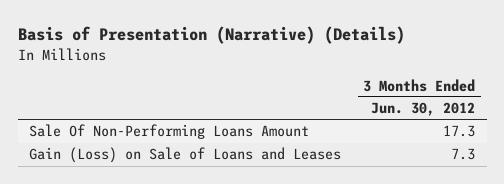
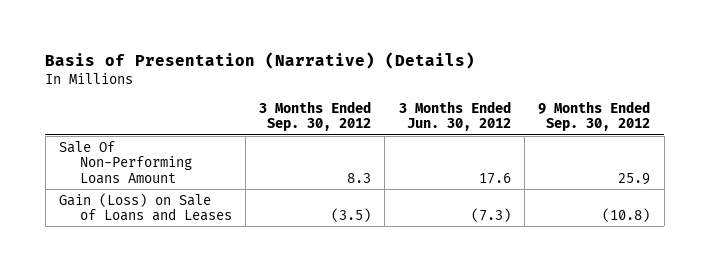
none -> [259,100,372,132] 3 Months Ended Sep. 30, 2012
none -> [538,100,651,132] 9 Months Ended Sep. 30, 2012
[443,125,476,138] 17.3 -> [478,172,511,184] 17.6
[451,148,476,161] 7.3 -> [470,208,511,223] (7.3)

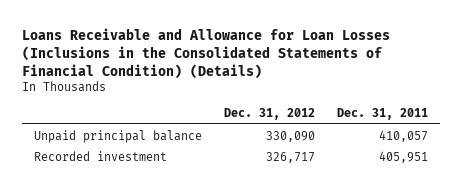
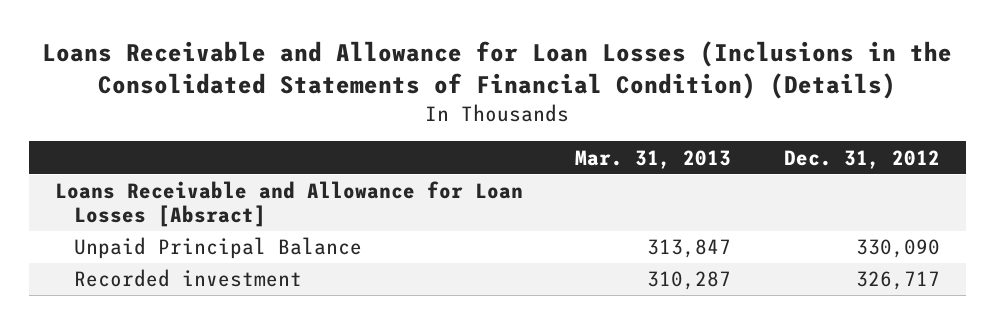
[337,108,429,121] Dec. 31, 2011 -> none
none -> [575,149,732,169] Mar. 31, 2013
none -> [54,181,523,228] Loans Receivable and Allowance for Loan Losses [Absract]
[33,129,202,143] Unpaid principal balance -> [74,237,363,260] Unpaid Principal Balance

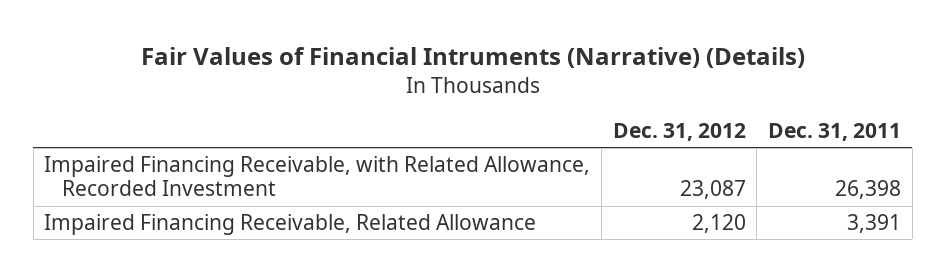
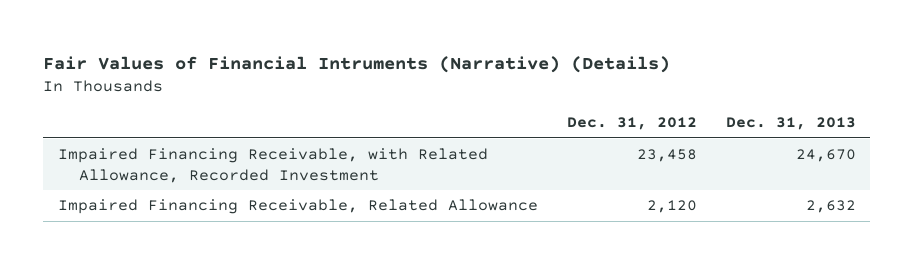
[767,123,901,142] Dec. 31, 2011 -> none
none -> [725,117,856,131] Dec. 31, 2013
[679,180,746,200] 23,087 -> [636,149,697,163] 23,458

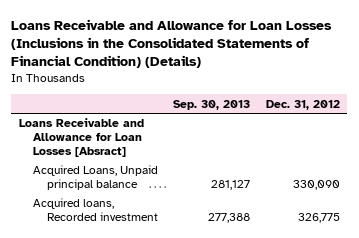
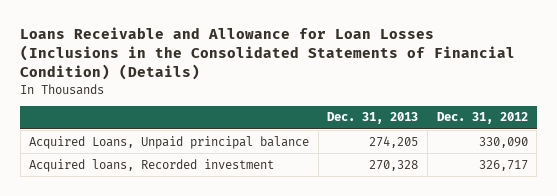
[173,99,251,110] Sep. 30, 2013 -> none
none -> [327,112,419,125] Dec. 31, 2013
[19,118,145,158] Loans Receivable and Allowance for Loan Losses [Absract] -> none
[297,213,340,224] 326,775 -> [478,159,528,171] 326,717

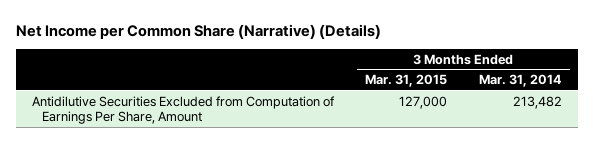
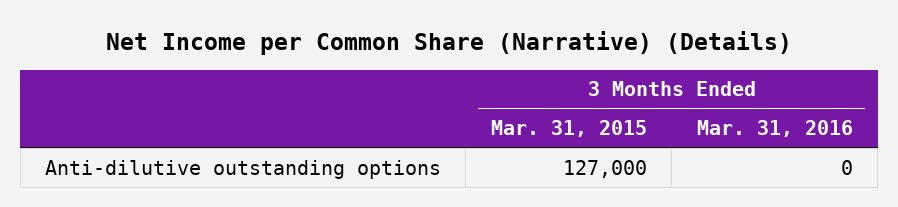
[478,74,562,88] Mar. 31, 2014 -> none
none -> [696,119,853,137] Mar. 31, 2016
[31,95,335,125] Antidilutive Securities Excluded from Computation of Earnings Per Share, Amount -> [44,159,441,179] Anti-dilutive outstanding options

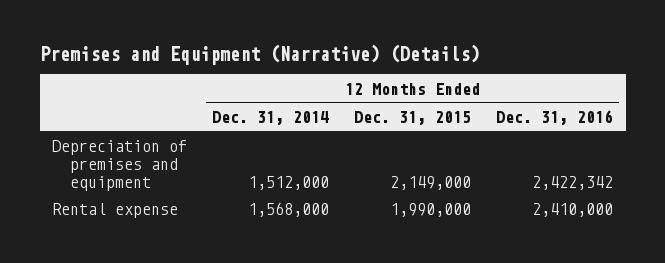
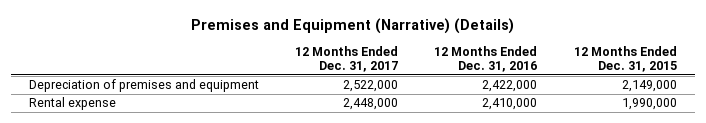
[212,110,330,125] Dec. 31, 2014 -> none
none -> [295,45,399,73] 12 Months Ended Dec. 31, 2017
[532,175,614,190] 2,422,342 -> [482,80,538,93] 2,422,000

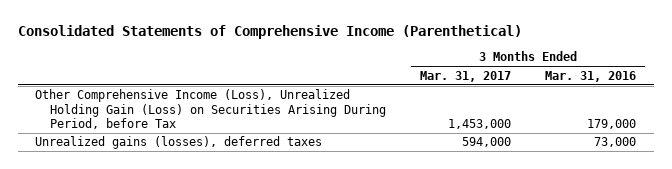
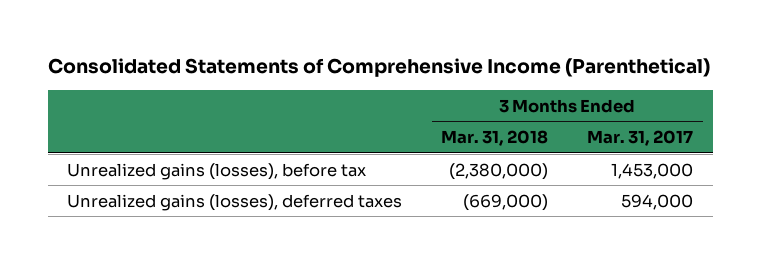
[545,70,637,82] Mar. 31, 2016 -> none
none -> [441,130,549,147] Mar. 31, 2018
[35,89,386,129] Other Comprehensive Income (Loss), Unrealized Holding Gain (Loss) on Securities Arising During Period, before Tax -> [67,162,367,180] Unrealized gains (losses), before tax

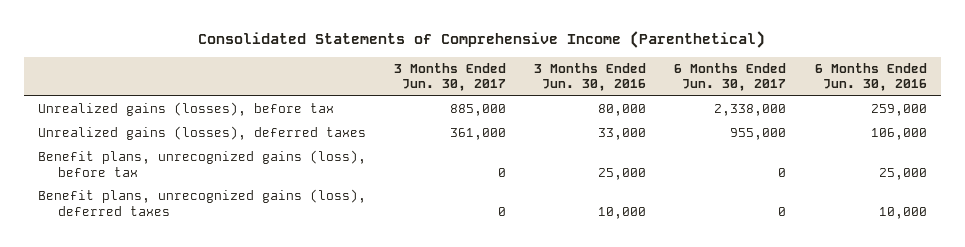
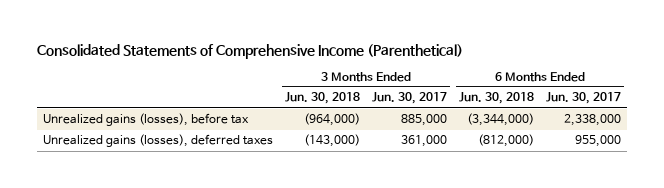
[534,63,647,92] 3 Months Ended Jun. 30, 2016 -> none
[814,63,927,92] 6 Months Ended Jun. 30, 2016 -> none
none -> [284,92,360,105] Jun. 30, 2018
none -> [459,92,535,105] Jun. 30, 2018
[38,150,367,177] Benefit plans, unrecognized gains (loss), before tax -> none
[38,189,367,216] Benefit plans, unrecognized gains (loss), deferred taxes -> none

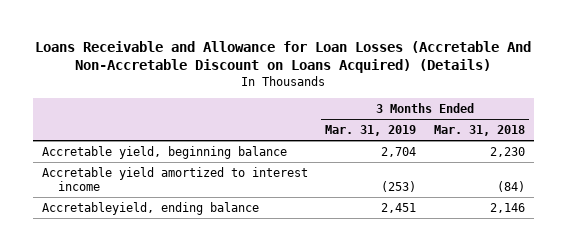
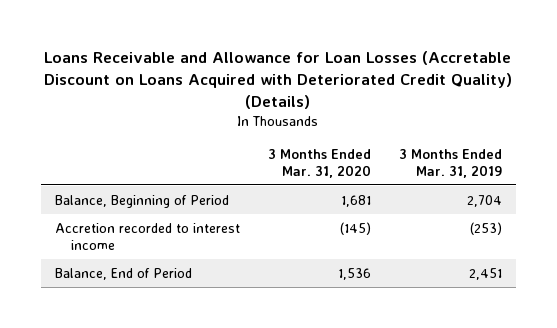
[35,40,532,74] Loans Receivable and Allowance for Loan Losses (Accretable And Non-Accretable Discount on Loans Acquired) (Details) -> [44,50,513,109] Loans Receivable and Allowance for Loan Losses (Accretable Discount on Loans Acquired with Deteriorated Credit Quality) (Details)
[433,125,525,137] Mar. 31, 2018 -> none
none -> [267,148,371,178] 3 Months Ended Mar. 31, 2020
[42,145,288,159] Accretable yield, beginning balance -> [54,194,229,208] Balance, Beginning of Period
[42,166,309,191] Accretable yield amortized to interest income -> [54,222,240,250] Accretion recorded to interest income
[42,201,260,215] Accretableyield, ending balance -> [54,267,192,280] Balance, End of Period

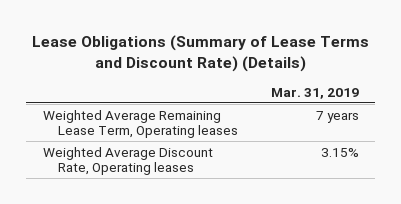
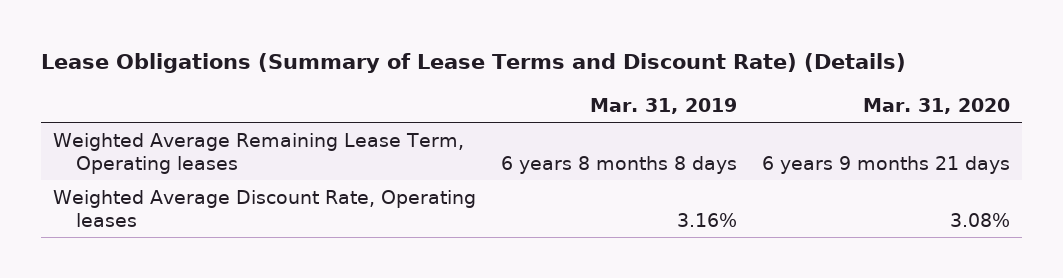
none -> [862,97,1010,114] Mar. 31, 2020
[315,110,359,123] 7 years -> [500,155,737,174] 6 years 8 months 8 days
[320,147,359,157] 3.15% -> [676,212,737,227] 3.16%

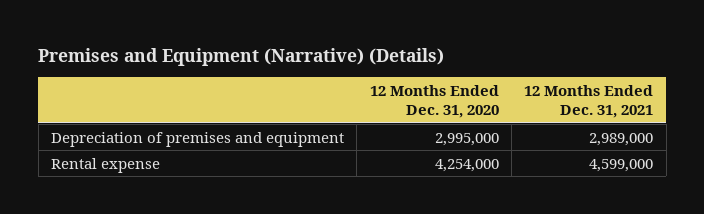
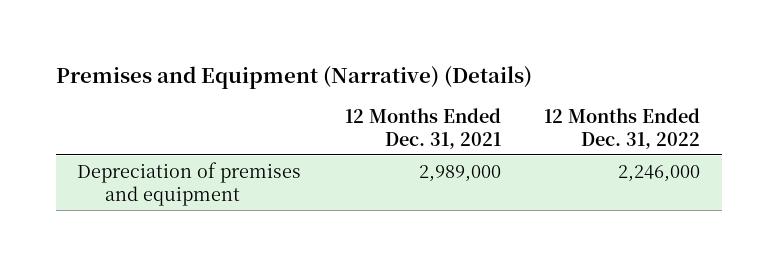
[369,84,499,118] 12 Months Ended Dec. 31, 2020 -> none
none -> [544,107,701,150] 12 Months Ended Dec. 31, 2022
[51,157,161,173] Rental expense -> none

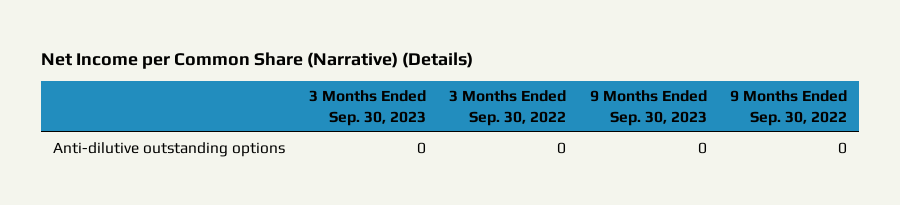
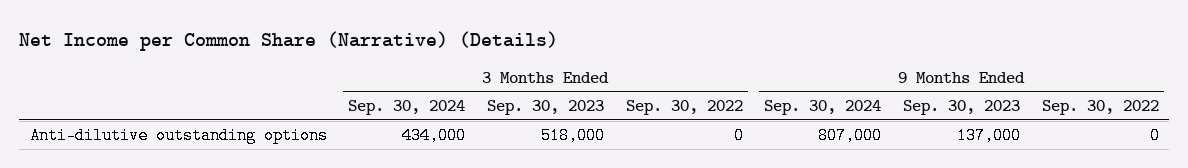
none -> [348,100,466,116] Sep. 30, 2024
none -> [764,100,882,116] Sep. 30, 2024
[416,142,426,155] 0 -> [540,127,605,145] 518,000
[697,142,707,155] 0 -> [956,127,1021,145] 137,000

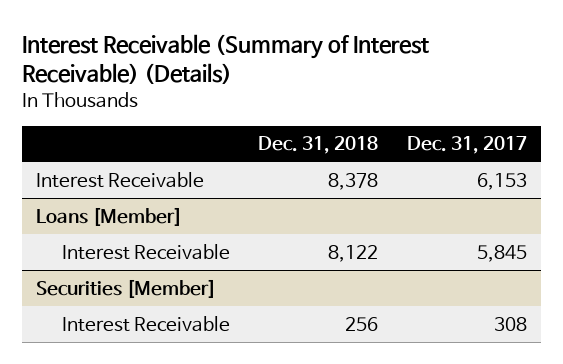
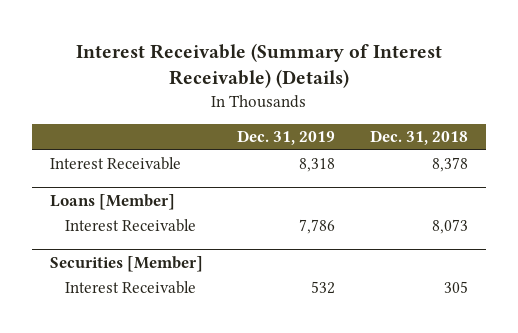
[406,136,527,155] Dec. 31, 2017 -> none
none -> [237,130,336,146] Dec. 31, 2019
[328,244,379,262] 8,122 -> [432,219,469,235] 8,073
[345,316,379,331] 256 -> [444,281,469,294] 305

